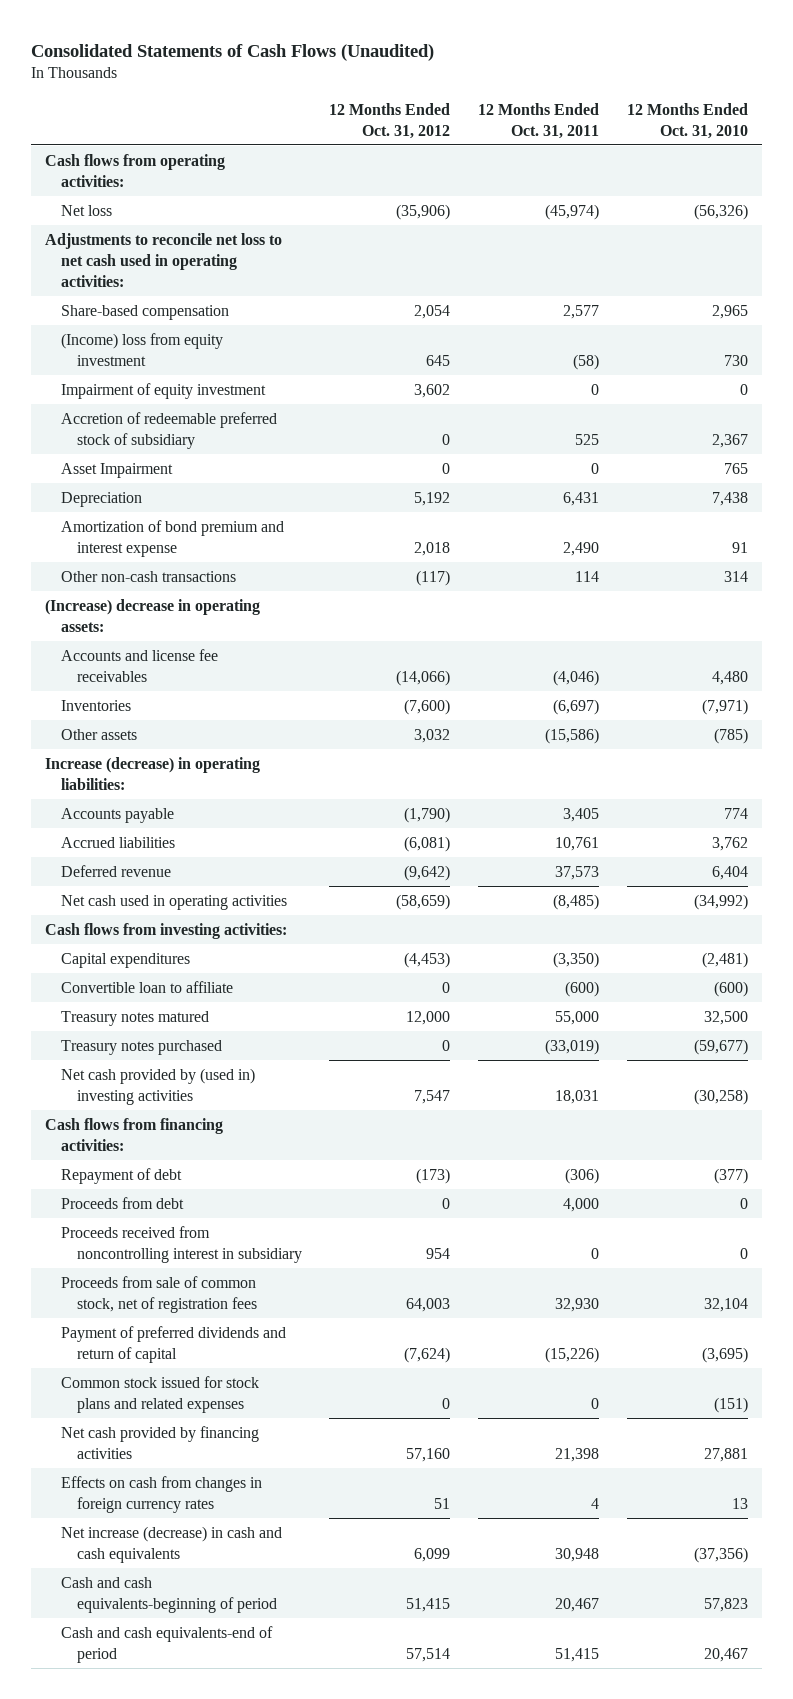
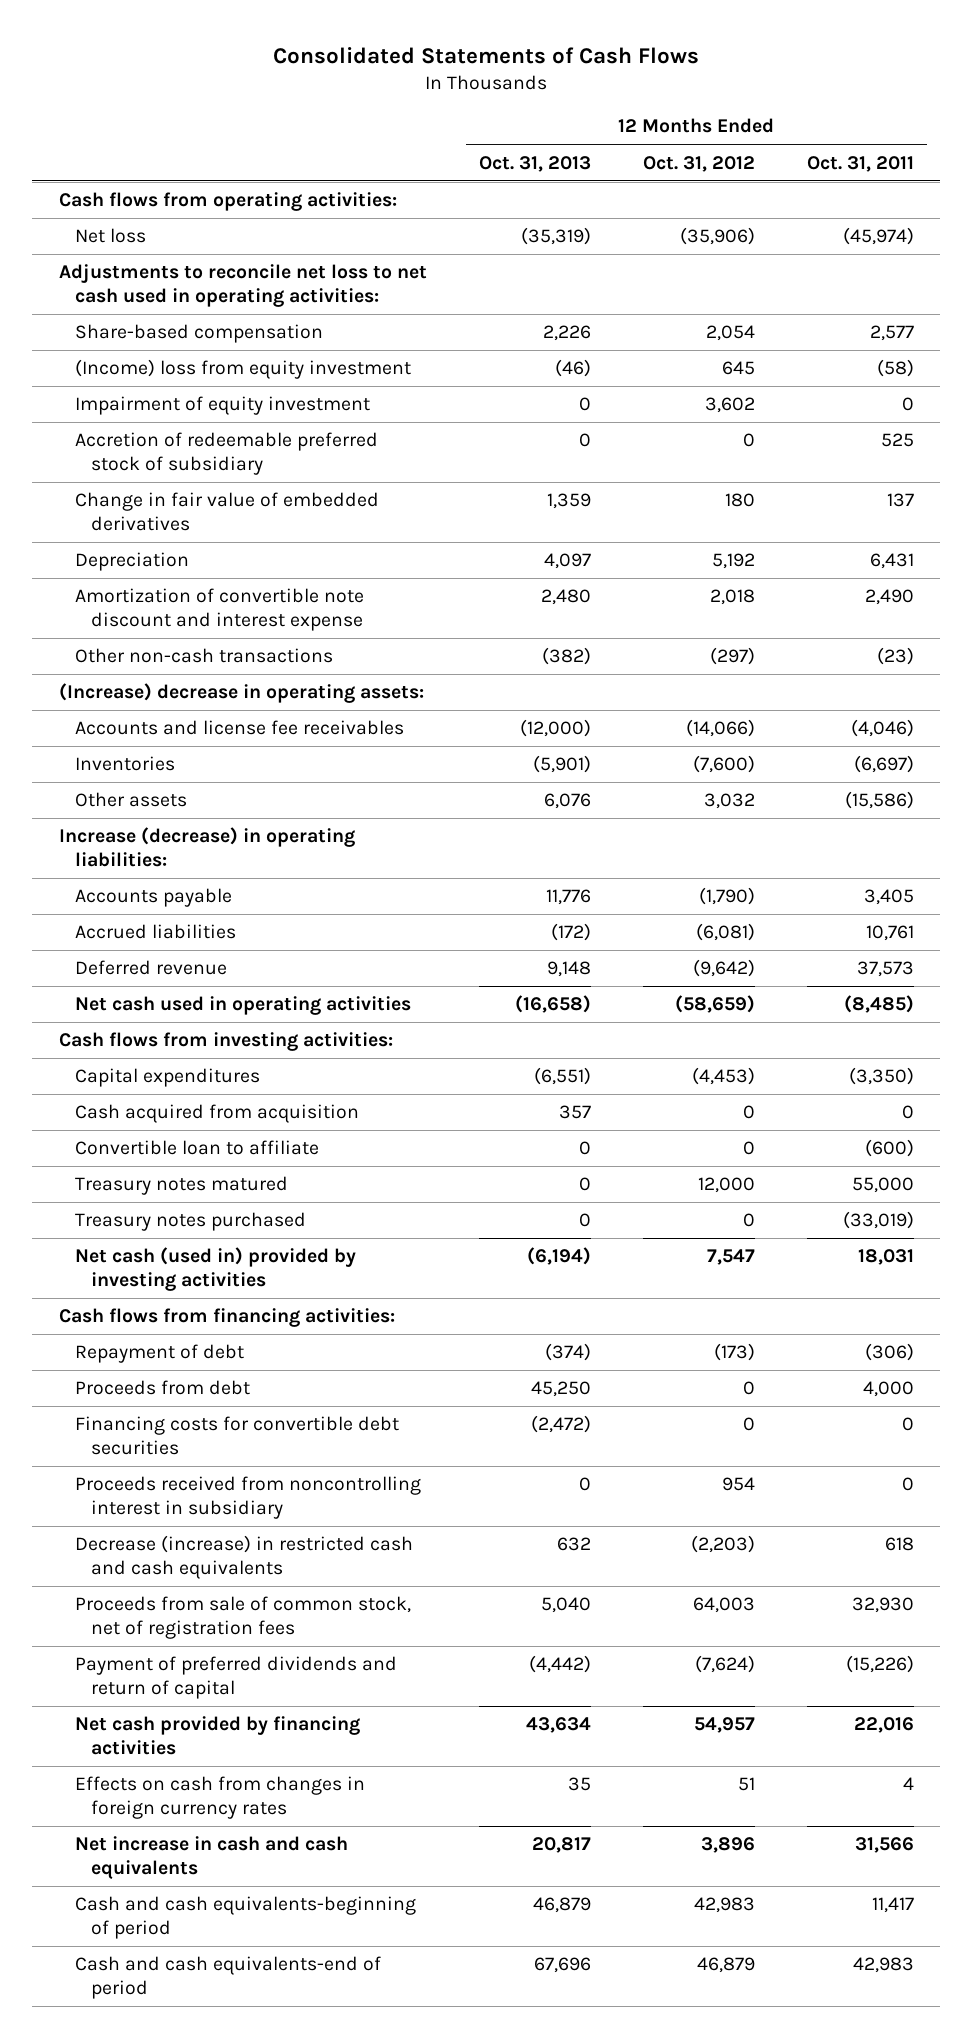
[31,43,435,61] Consolidated Statements of Cash Flows (Unaudited) -> [273,46,700,64] Consolidated Statements of Cash Flows
[627,102,749,139] 12 Months Ended Oct. 31, 2010 -> none
none -> [478,155,591,172] Oct. 31, 2013
[60,462,173,478] Asset Impairment -> none
none -> [74,492,379,532] Change in fair value of embedded derivatives
[60,519,284,557] Amortization of bond premium and interest expense -> [74,588,364,632] Amortization of convertible note discount and interest expense
[416,569,451,586] (117) -> [709,647,755,666] (297)
[575,570,600,582] 114 -> [877,647,915,666] (23)
none -> [74,1104,359,1124] Cash acquired from acquisition
[60,1067,255,1105] Net cash provided by (used in) investing activities -> [74,1247,356,1292] Net cash (used in) provided by investing activities
none -> [74,1416,399,1456] Financing costs for convertible debt securities
none -> [74,1535,413,1580] Decrease (increase) in restricted cash and cash equivalents
[60,1375,259,1413] Common stock issued for stock plans and related expenses -> none
[406,1447,451,1462] 57,160 -> [693,1717,755,1734] 54,957
[555,1447,600,1462] 21,398 -> [854,1717,915,1734] 22,016
[60,1525,282,1563] Net increase (decrease) in cash and cash equivalents -> [74,1836,348,1880] Net increase in cash and cash equivalents
[414,1547,451,1562] 6,099 -> [700,1837,755,1854] 3,896
[555,1547,600,1562] 30,948 -> [855,1837,915,1854] 31,566
[406,1597,451,1612] 51,415 -> [693,1897,755,1914] 42,983
[555,1597,600,1612] 20,467 -> [872,1897,915,1914] 11,417
[406,1647,451,1662] 57,514 -> [696,1957,755,1974] 46,879
[555,1647,600,1662] 51,415 -> [853,1957,915,1974] 42,983

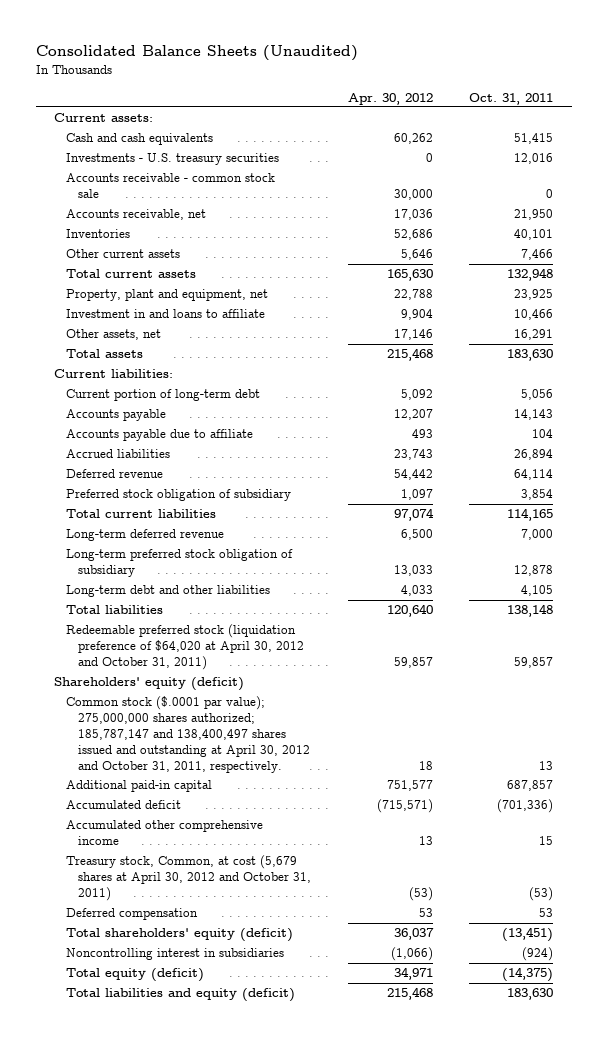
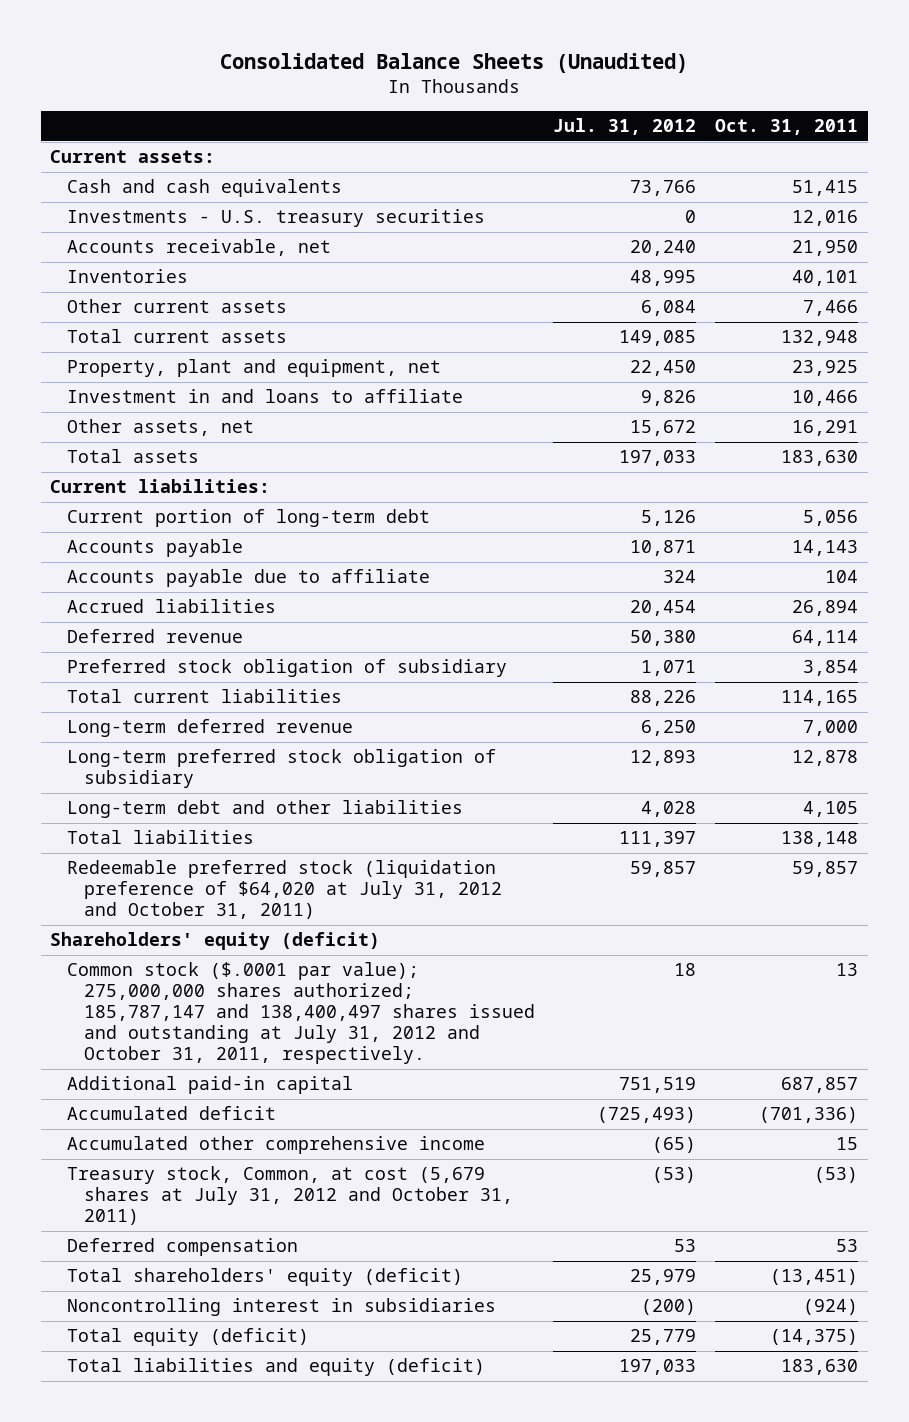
[347,92,433,105] Apr. 30, 2012 -> none
none -> [553,118,697,136] Jul. 31, 2012
[65,173,275,199] Accounts receivable - common stock sale -> none
[65,624,304,671] Redeemable preferred stock (liquidation preference of $64,020 at April 30, 2012 and October 31, 2011) -> [67,860,502,920] Redeemable preferred stock (liquidation preference of $64,020 at July 31, 2012 and October 31, 2011)
[65,696,310,773] Common stock ($.0001 par value); 275,000,000 shares authorized; 185,787,147 and 138,400,497 shares issued and outstanding at April 30, 2012 and October 31, 2011, respectively. -> [67,962,535,1065] Common stock ($.0001 par value); 275,000,000 shares authorized; 185,787,147 and 138,400,497 shares issued and outstanding at July 31, 2012 and October 31, 2011, respectively.
[65,855,311,902] Treasury stock, Common, at cost (5,679 shares at April 30, 2012 and October 31, 2011) -> [67,1166,513,1226] Treasury stock, Common, at cost (5,679 shares at July 31, 2012 and October 31, 2011)

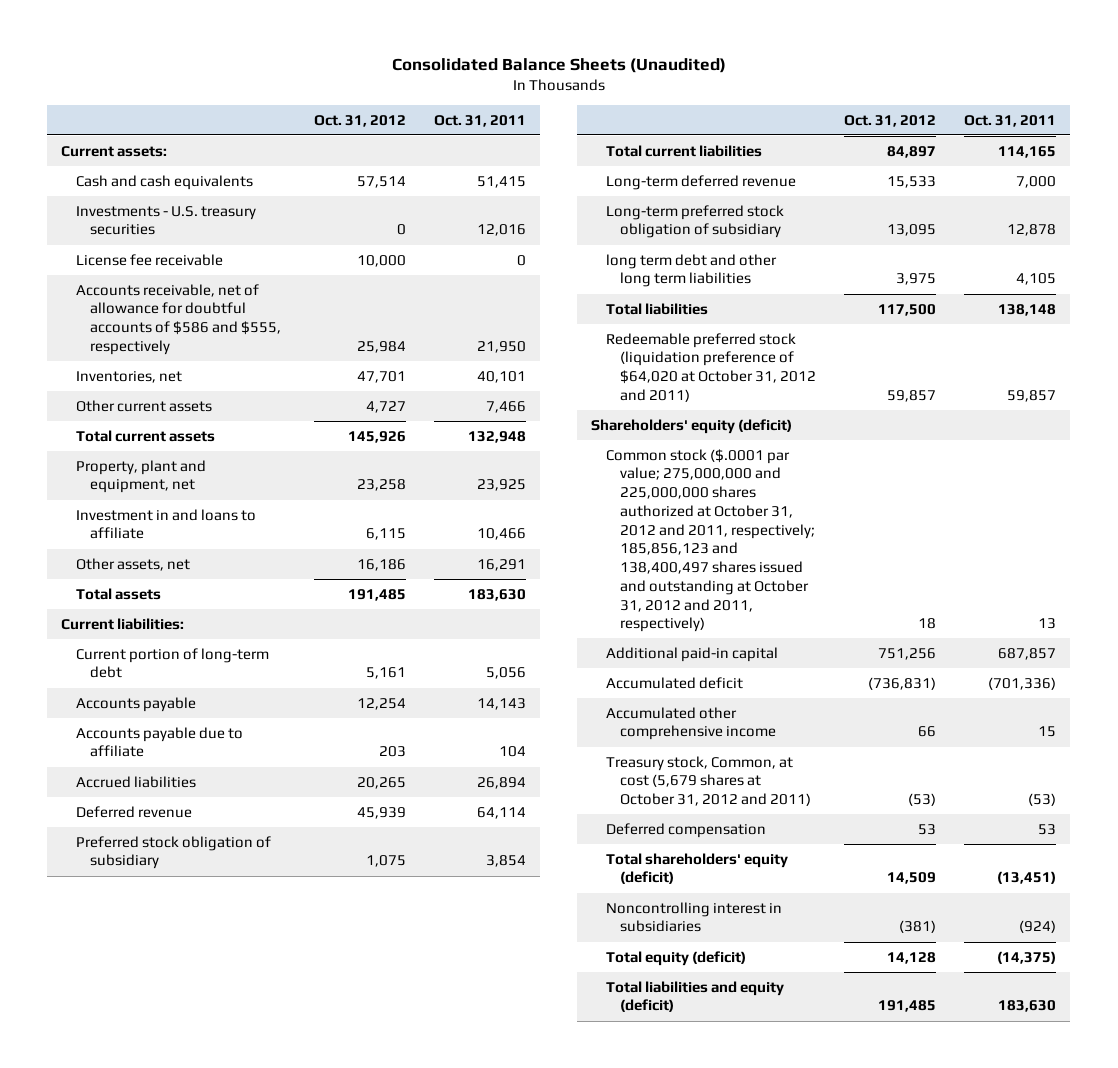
[553,118,697,136] Jul. 31, 2012 -> none
none -> [313,114,406,127] Oct. 31, 2012
none -> [75,253,223,266] License fee receivable
[67,239,332,257] Accounts receivable, net -> [75,283,281,355] Accounts receivable, net of allowance for doubtful accounts of $586 and $555, respectively
[67,269,189,284] Inventories -> [75,370,182,383] Inventories, net
[67,800,464,819] Long-term debt and other liabilities -> [605,253,777,288] long term debt and other long term liabilities
[67,860,502,920] Redeemable preferred stock (liquidation preference of $64,020 at July 31, 2012 and October 31, 2011) -> [605,332,816,402] Redeemable preferred stock (liquidation preference of $64,020 at October 31, 2012 and 2011)
[67,962,535,1065] Common stock ($.0001 par value); 275,000,000 shares authorized; 185,787,147 and 138,400,497 shares issued and outstanding at July 31, 2012 and October 31, 2011, respectively. -> [605,448,815,633] Common stock ($.0001 par value; 275,000,000 and 225,000,000 shares authorized at October 31, 2012 and 2011, respectively; 185,856,123 and 138,400,497 shares issued and outstanding at October 31, 2012 and 2011, respectively)
[67,1166,513,1226] Treasury stock, Common, at cost (5,679 shares at July 31, 2012 and October 31, 2011) -> [605,755,811,807] Treasury stock, Common, at cost (5,679 shares at October 31, 2012 and 2011)

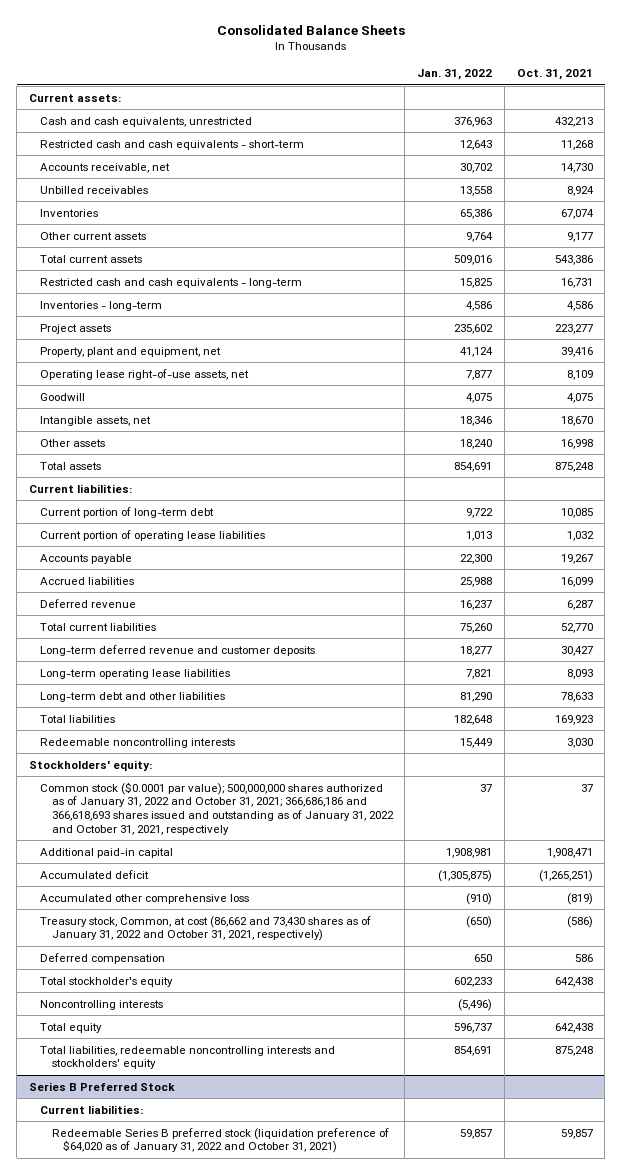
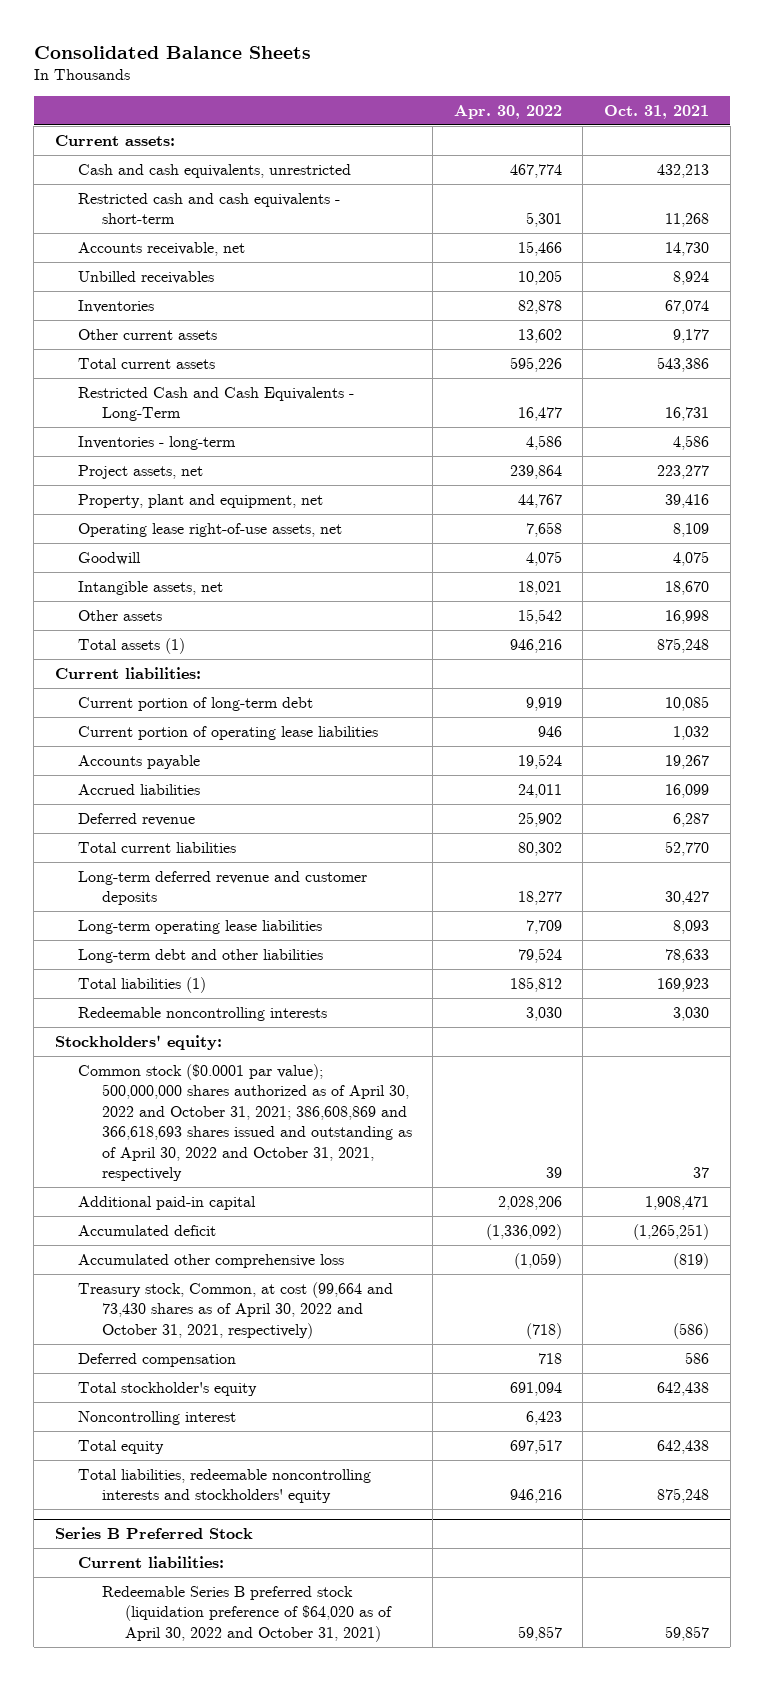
[417,69,493,81] Jan. 31, 2022 -> none
none -> [453,104,562,119] Apr. 30, 2022
[40,277,303,288] Restricted cash and cash equivalents - long-term -> [78,386,355,422] Restricted Cash and Cash Equivalents - Long-Term
[40,323,112,334] Project assets -> [78,464,204,479] Project assets, net
[40,461,102,470] Total assets -> [78,637,186,654] Total assets (1)
[40,714,116,723] Total liabilities -> [78,976,207,993] Total liabilities (1)
[40,781,394,835] Common stock ($0.0001 par value); 500,000,000 shares authorized as of January 31, 2022 and October 31, 2021; 366,686,186 and 366,618,693 shares issued and outstanding as of January 31, 2022 and October 31, 2021, respectively -> [78,1063,412,1182] Common stock ($0.0001 par value); 500,000,000 shares authorized as of April 30, 2022 and October 31, 2021; 386,608,869 and 366,618,693 shares issued and outstanding as of April 30, 2022 and October 31, 2021, respectively
[40,915,372,942] Treasury stock, Common, at cost (86,662 and 73,430 shares as of January 31, 2022 and October 31, 2021, respectively) -> [78,1281,394,1339] Treasury stock, Common, at cost (99,664 and 73,430 shares as of April 30, 2022 and October 31, 2021, respectively)
[40,999,164,1010] Noncontrolling interests -> [78,1410,237,1425] Noncontrolling interest
[51,1127,389,1154] Redeemable Series B preferred stock (liquidation preference of $64,020 as of January 31, 2022 and October 31, 2021) -> [101,1585,392,1642] Redeemable Series B preferred stock (liquidation preference of $64,020 as of April 30, 2022 and October 31, 2021)

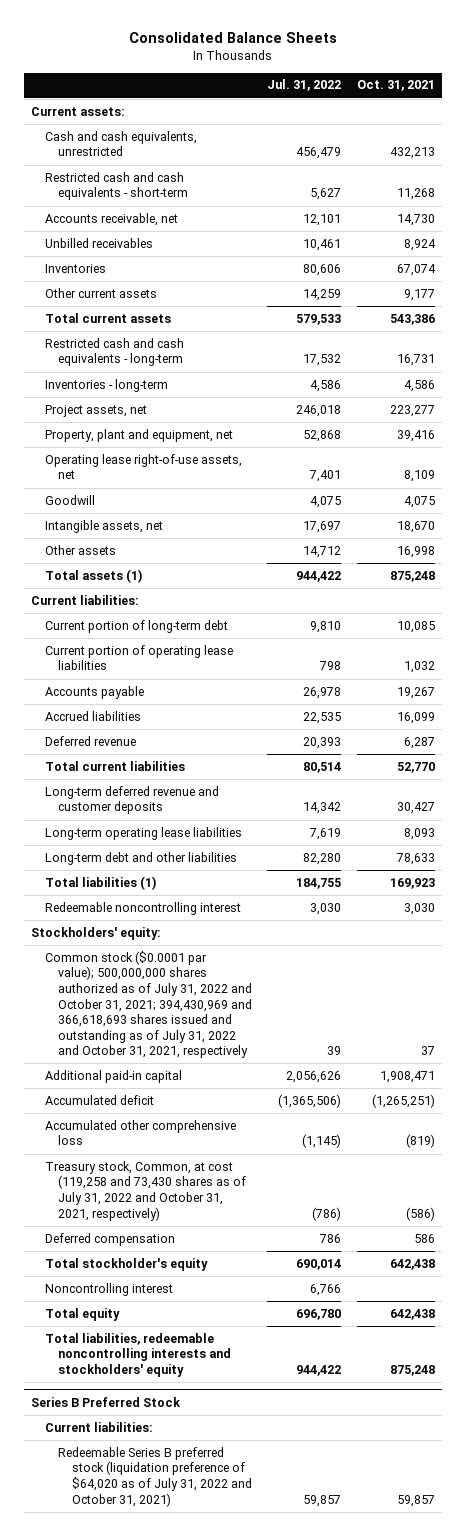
[453,104,562,119] Apr. 30, 2022 -> none
none -> [267,79,342,92] Jul. 31, 2022
[78,386,355,422] Restricted Cash and Cash Equivalents - Long-Term -> [44,337,184,367] Restricted cash and cash equivalents - long-term
[78,1006,328,1021] Redeemable noncontrolling interests -> [44,901,241,915] Redeemable noncontrolling interest
[78,1063,412,1182] Common stock ($0.0001 par value); 500,000,000 shares authorized as of April 30, 2022 and October 31, 2021; 386,608,869 and 366,618,693 shares issued and outstanding as of April 30, 2022 and October 31, 2021, respectively -> [44,950,253,1059] Common stock ($0.0001 par value); 500,000,000 shares authorized as of July 31, 2022 and October 31, 2021; 394,430,969 and 366,618,693 shares issued and outstanding as of July 31, 2022 and October 31, 2021, respectively
[78,1281,394,1339] Treasury stock, Common, at cost (99,664 and 73,430 shares as of April 30, 2022 and October 31, 2021, respectively) -> [44,1160,247,1221] Treasury stock, Common, at cost (119,258 and 73,430 shares as of July 31, 2022 and October 31, 2021, respectively)
[101,1585,392,1642] Redeemable Series B preferred stock (liquidation preference of $64,020 as of April 30, 2022 and October 31, 2021) -> [58,1446,252,1507] Redeemable Series B preferred stock (liquidation preference of $64,020 as of July 31, 2022 and October 31, 2021)

